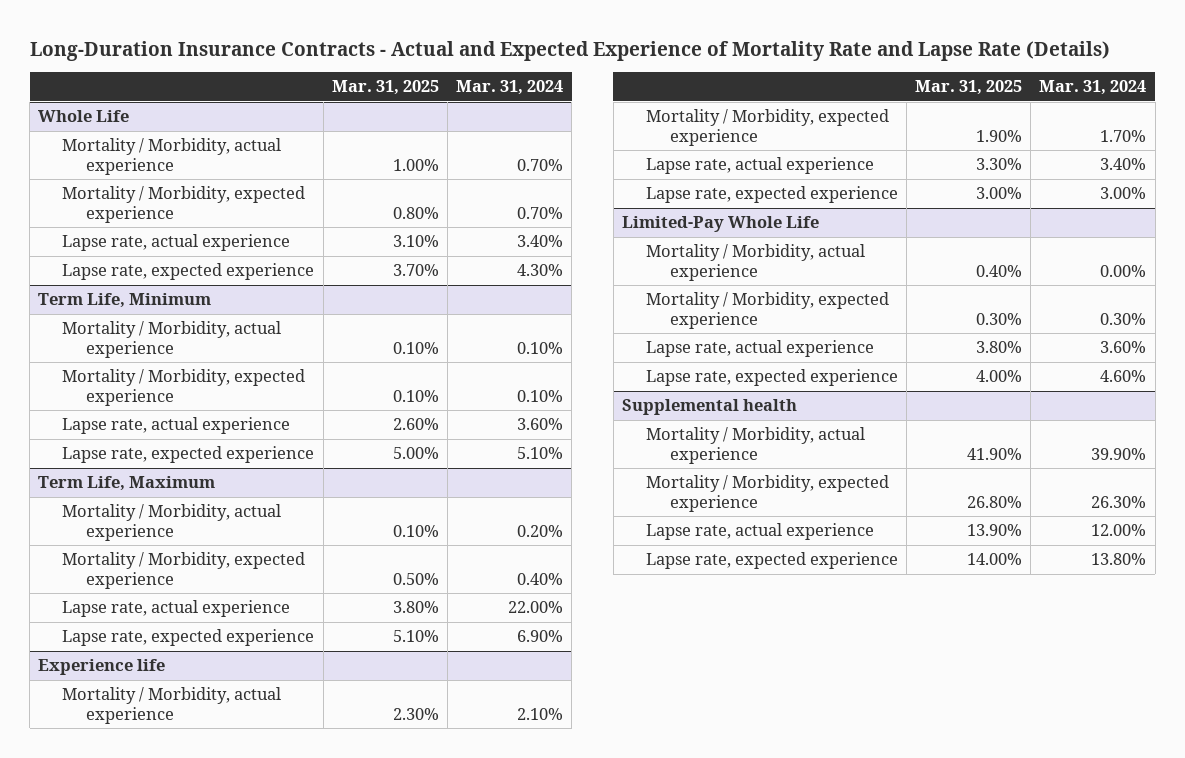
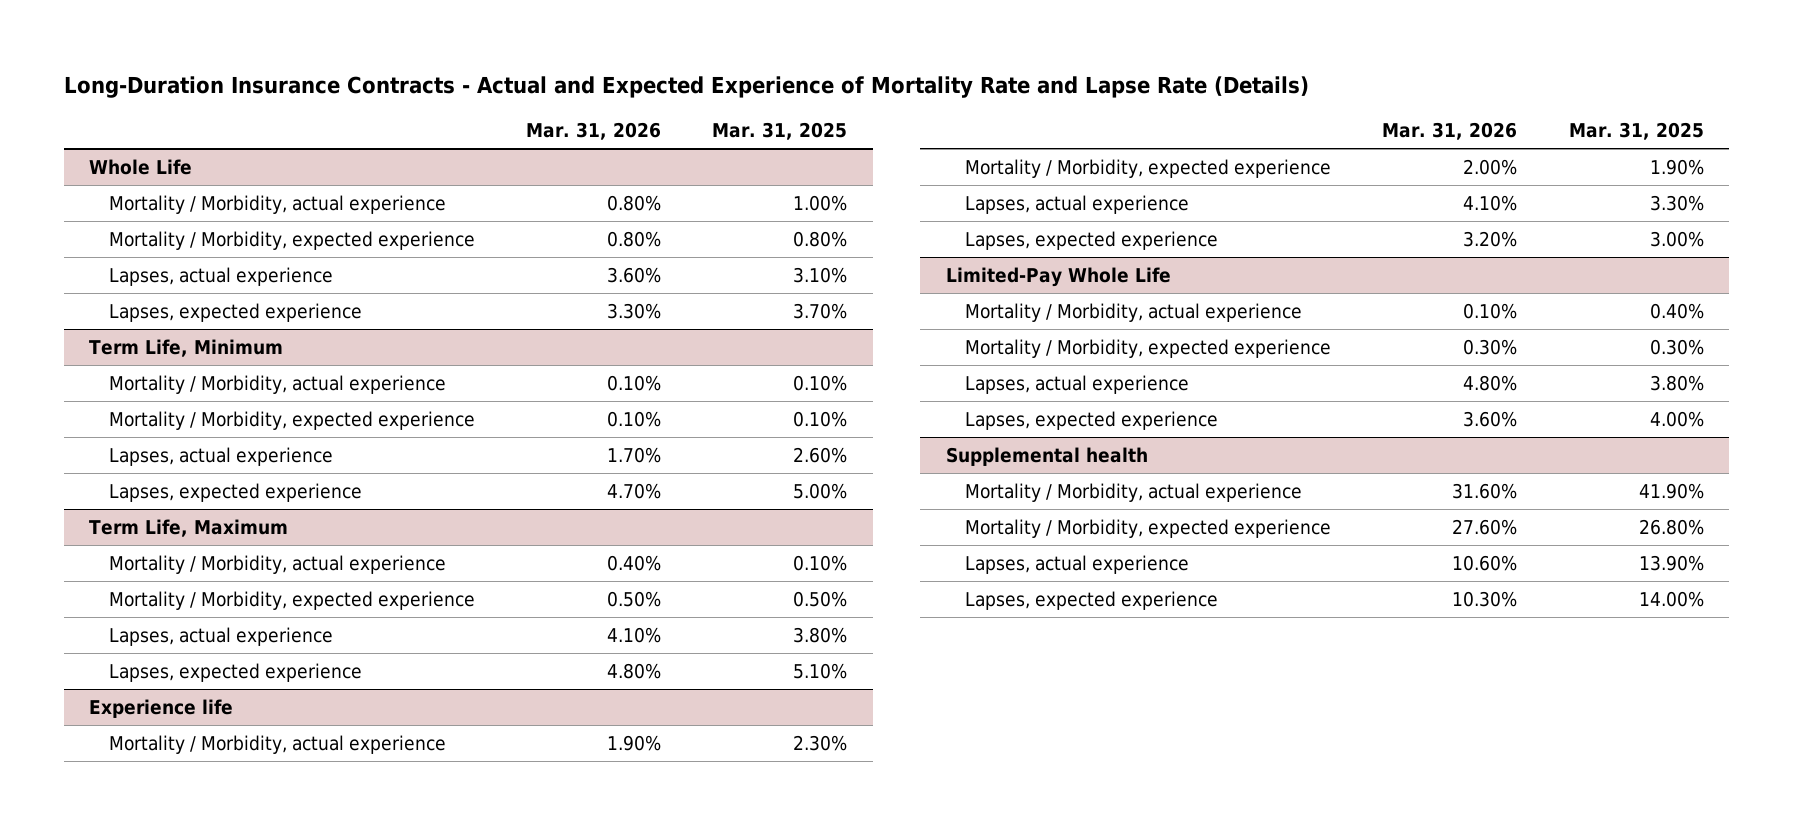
[456,80,564,96] Mar. 31, 2024 -> none
none -> [525,122,661,141] Mar. 31, 2026
[62,234,291,252] Lapse rate, actual experience -> [108,267,333,287] Lapses, actual experience
[62,263,315,281] Lapse rate, expected experience -> [108,303,362,323] Lapses, expected experience
[62,417,291,435] Lapse rate, actual experience -> [108,447,333,467] Lapses, actual experience
[62,446,315,464] Lapse rate, expected experience -> [108,483,362,503] Lapses, expected experience
[62,600,291,618] Lapse rate, actual experience -> [108,627,333,647] Lapses, actual experience
[62,629,315,647] Lapse rate, expected experience -> [108,663,362,683] Lapses, expected experience
[645,157,874,175] Lapse rate, actual experience -> [965,195,1190,215] Lapses, actual experience
[645,186,898,204] Lapse rate, expected experience -> [965,231,1219,251] Lapses, expected experience
[645,340,874,358] Lapse rate, actual experience -> [965,375,1190,395] Lapses, actual experience
[645,369,898,387] Lapse rate, expected experience -> [965,411,1219,431] Lapses, expected experience
[645,523,874,541] Lapse rate, actual experience -> [965,555,1190,575] Lapses, actual experience
[645,552,898,570] Lapse rate, expected experience -> [965,591,1219,611] Lapses, expected experience

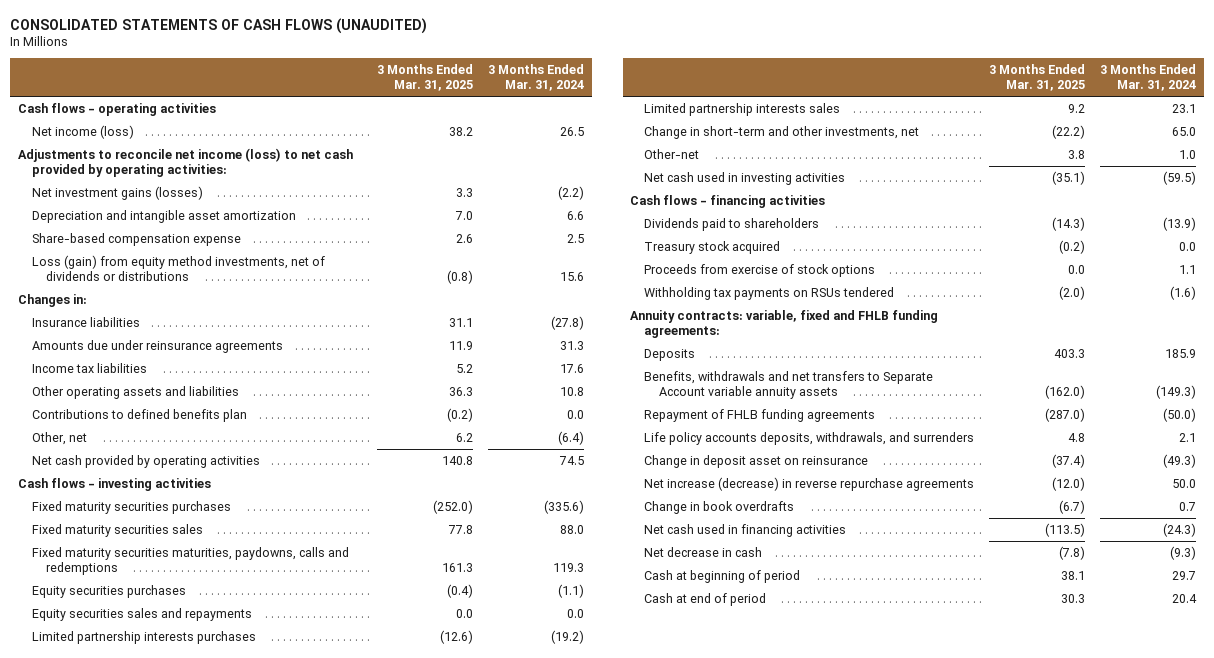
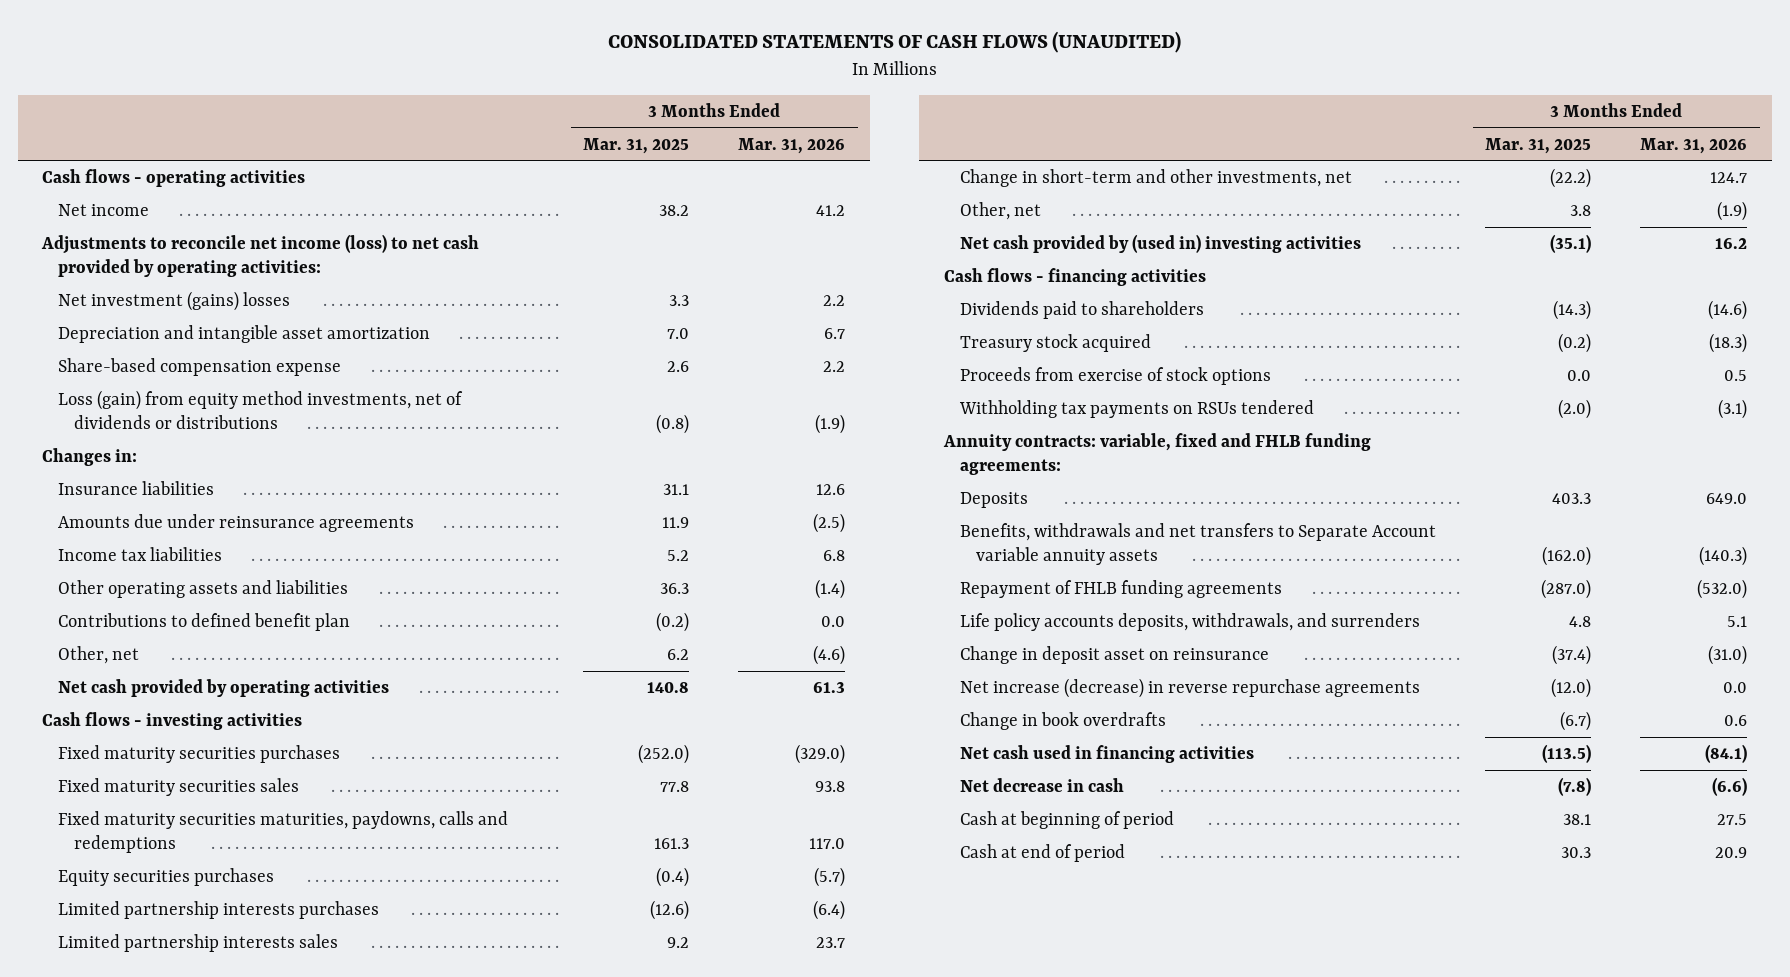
[488,64,585,92] 3 Months Ended Mar. 31, 2024 -> none
none -> [738,137,846,154] Mar. 31, 2026
[32,124,135,139] Net income (loss) -> [57,204,149,217] Net income
[32,185,204,200] Net investment gains (losses) -> [57,291,290,312] Net investment (gains) losses
[32,408,248,422] Contributions to defined benefits plan -> [57,613,350,632] Contributions to defined benefit plan
[32,607,253,621] Equity securities sales and repayments -> none
[644,148,700,159] Other-net -> [959,202,1041,221] Other, net
[644,171,846,185] Net cash used in investing activities -> [959,234,1361,254] Net cash provided by (used in) investing activities

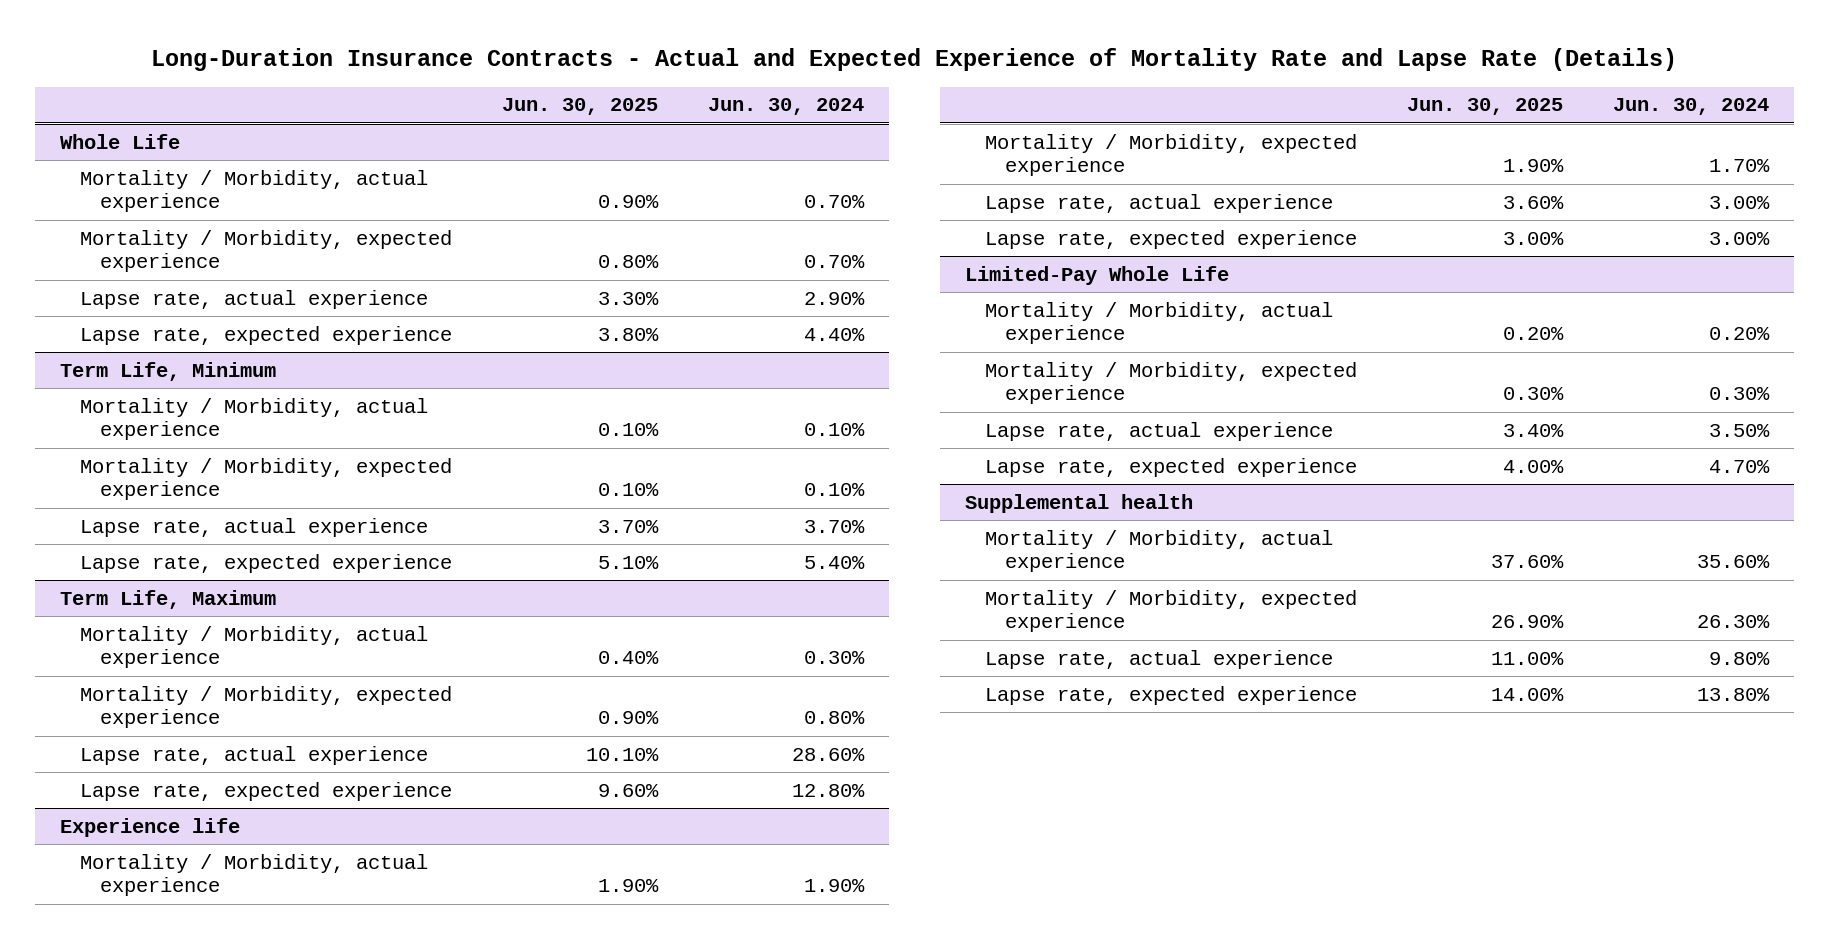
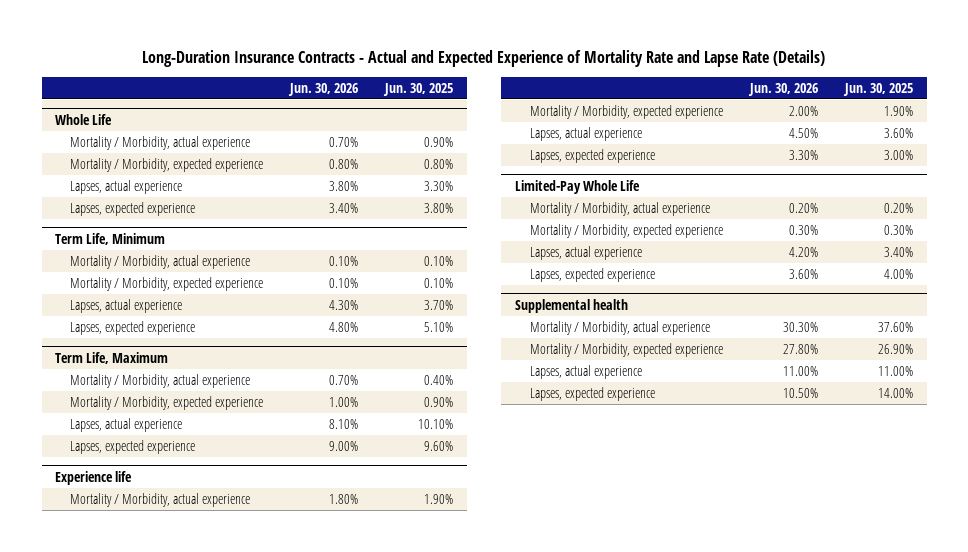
[708,98,865,116] Jun. 30, 2024 -> none
none -> [288,82,359,96] Jun. 30, 2026
[80,289,429,309] Lapse rate, actual experience -> [70,179,183,194] Lapses, actual experience
[80,325,453,345] Lapse rate, expected experience -> [70,201,196,216] Lapses, expected experience
[80,517,429,537] Lapse rate, actual experience -> [70,298,183,313] Lapses, actual experience
[80,553,453,573] Lapse rate, expected experience -> [70,320,196,335] Lapses, expected experience
[80,745,429,765] Lapse rate, actual experience -> [70,417,183,432] Lapses, actual experience
[80,781,453,801] Lapse rate, expected experience -> [70,439,196,454] Lapses, expected experience
[984,193,1333,213] Lapse rate, actual experience -> [529,126,642,141] Lapses, actual experience
[984,229,1357,249] Lapse rate, expected experience -> [529,148,655,163] Lapses, expected experience
[984,421,1333,441] Lapse rate, actual experience -> [529,245,642,260] Lapses, actual experience
[984,457,1357,477] Lapse rate, expected experience -> [529,267,655,282] Lapses, expected experience
[984,649,1333,669] Lapse rate, actual experience -> [529,364,642,379] Lapses, actual experience
[984,685,1357,705] Lapse rate, expected experience -> [529,386,655,401] Lapses, expected experience

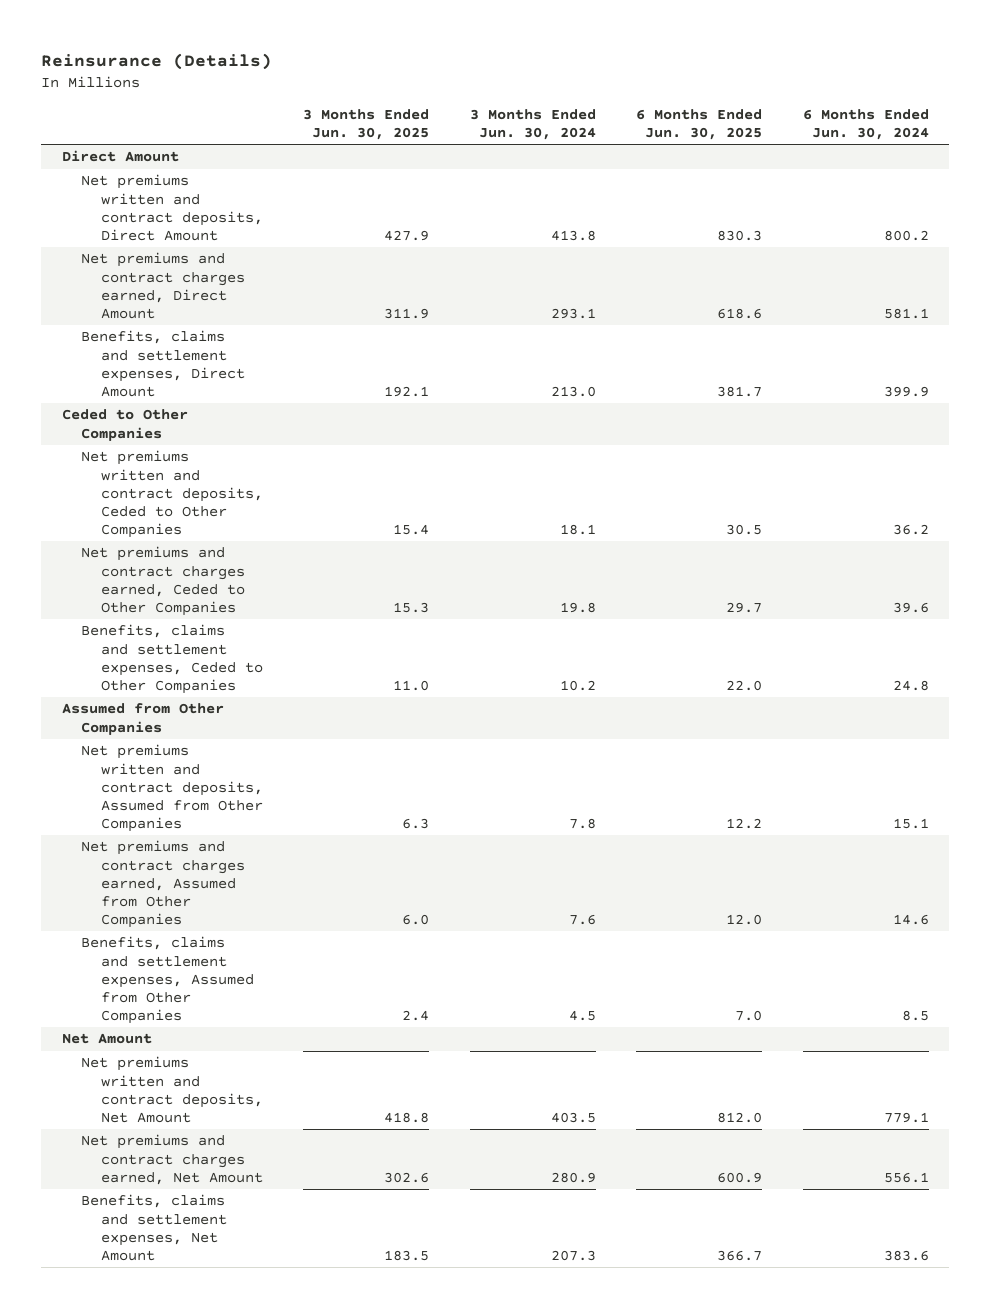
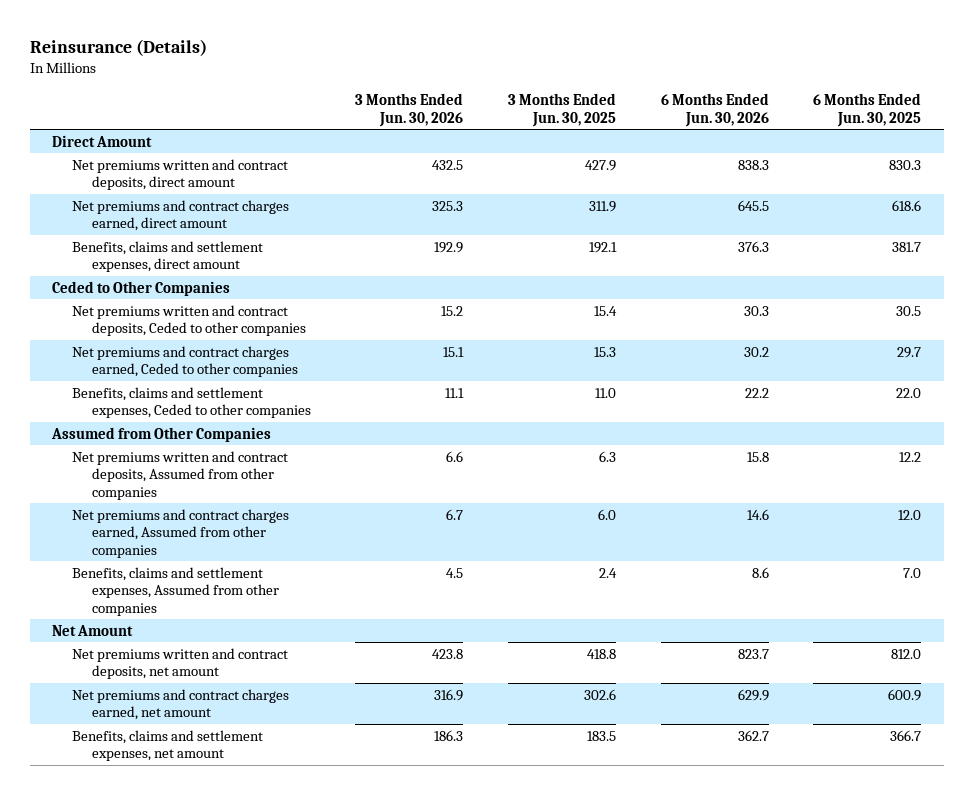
[469,108,596,141] 3 Months Ended Jun. 30, 2024 -> none
[802,108,929,141] 6 Months Ended Jun. 30, 2024 -> none
none -> [355,93,464,127] 3 Months Ended Jun. 30, 2026
none -> [660,93,769,127] 6 Months Ended Jun. 30, 2026
[81,174,263,241] Net premiums written and contract deposits, Direct Amount -> [71,158,288,191] Net premiums written and contract deposits, direct amount
[81,252,245,319] Net premiums and contract charges earned, Direct Amount -> [71,199,289,232] Net premiums and contract charges earned, direct amount
[81,330,245,397] Benefits, claims and settlement expenses, Direct Amount -> [71,240,263,273] Benefits, claims and settlement expenses, direct amount
[81,450,263,538] Net premiums written and contract deposits, Ceded to Other Companies -> [71,304,306,337] Net premiums written and contract deposits, Ceded to other companies
[81,546,245,616] Net premiums and contract charges earned, Ceded to Other Companies -> [71,345,298,378] Net premiums and contract charges earned, Ceded to other companies
[81,624,263,694] Benefits, claims and settlement expenses, Ceded to Other Companies -> [71,386,311,419] Benefits, claims and settlement expenses, Ceded to other companies
[81,744,263,832] Net premiums written and contract deposits, Assumed from Other Companies -> [71,450,288,500] Net premiums written and contract deposits, Assumed from other companies
[81,840,245,928] Net premiums and contract charges earned, Assumed from Other Companies -> [71,508,289,558] Net premiums and contract charges earned, Assumed from other companies
[81,936,254,1024] Benefits, claims and settlement expenses, Assumed from Other Companies -> [71,566,279,616] Benefits, claims and settlement expenses, Assumed from other companies
[81,1056,263,1123] Net premiums written and contract deposits, Net Amount -> [71,647,288,680] Net premiums written and contract deposits, net amount
[81,1134,263,1185] Net premiums and contract charges earned, Net Amount -> [71,688,289,721] Net premiums and contract charges earned, net amount
[81,1194,227,1261] Benefits, claims and settlement expenses, Net Amount -> [71,729,263,762] Benefits, claims and settlement expenses, net amount

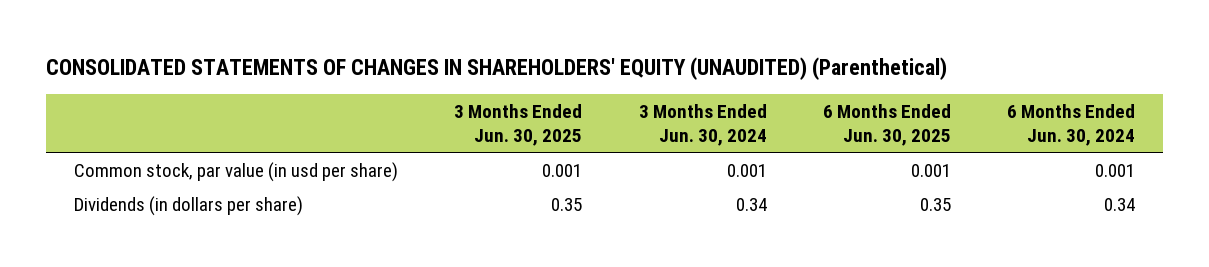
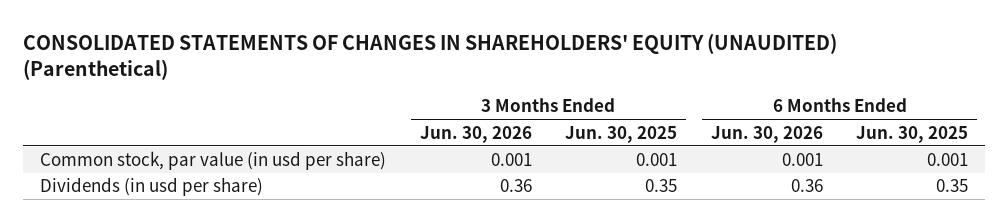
[638,104,767,146] 3 Months Ended Jun. 30, 2024 -> none
[1007,104,1136,146] 6 Months Ended Jun. 30, 2024 -> none
none -> [419,125,532,143] Jun. 30, 2026
none -> [710,125,823,143] Jun. 30, 2026
[73,195,303,216] Dividends (in dollars per share) -> [40,177,264,197] Dividends (in usd per share)

